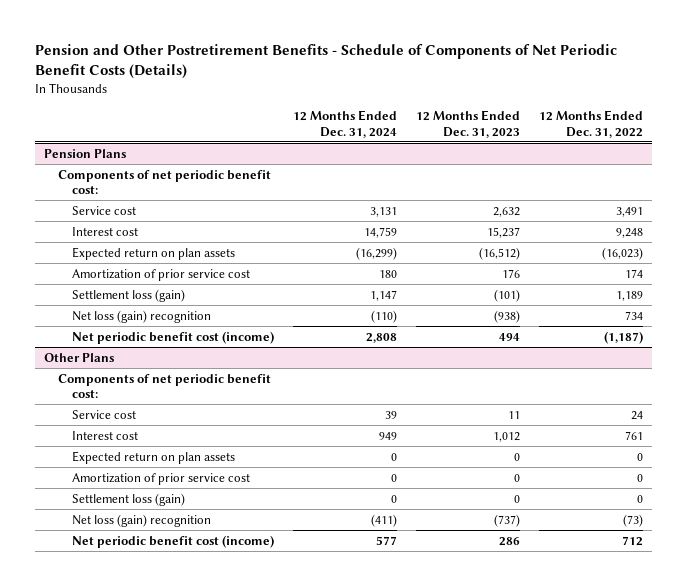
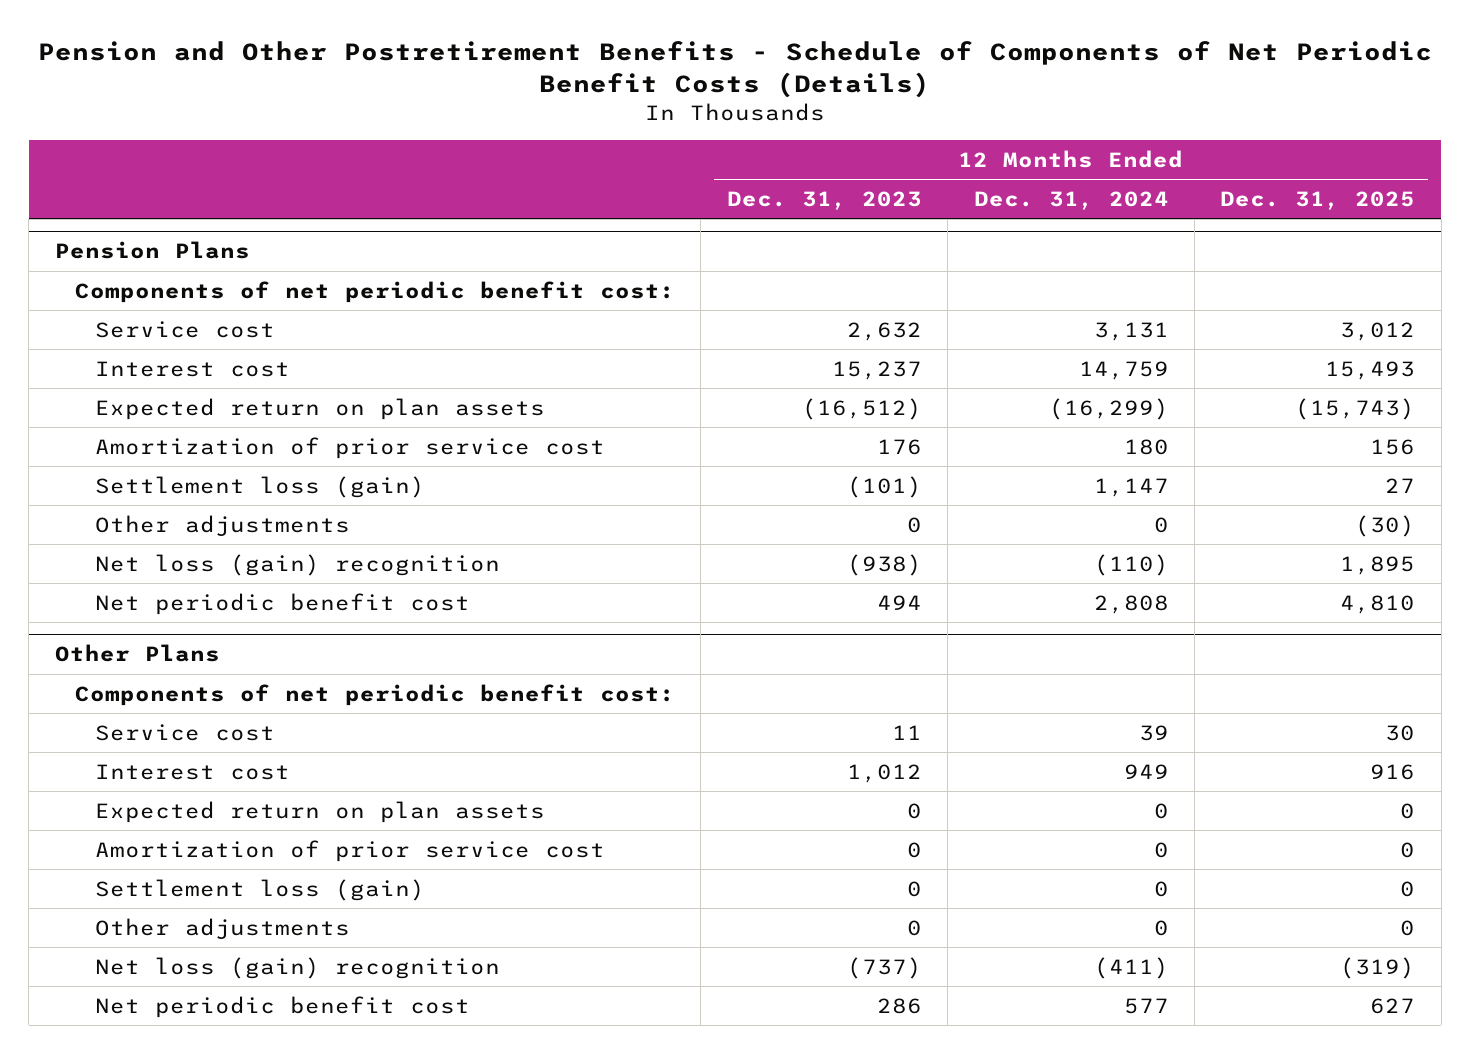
[538,110,643,138] 12 Months Ended Dec. 31, 2022 -> none
none -> [1220,190,1416,210] Dec. 31, 2025
none -> [94,514,350,536] Other adjustments
[72,330,275,344] Net periodic benefit cost (income) -> [94,592,470,615] Net periodic benefit cost
none -> [94,917,350,939] Other adjustments
[72,534,275,548] Net periodic benefit cost (income) -> [94,995,470,1018] Net periodic benefit cost

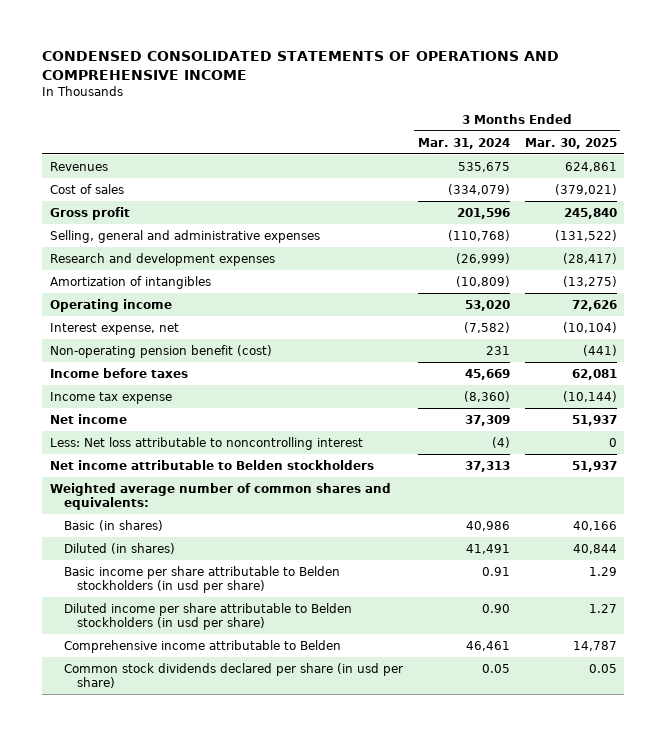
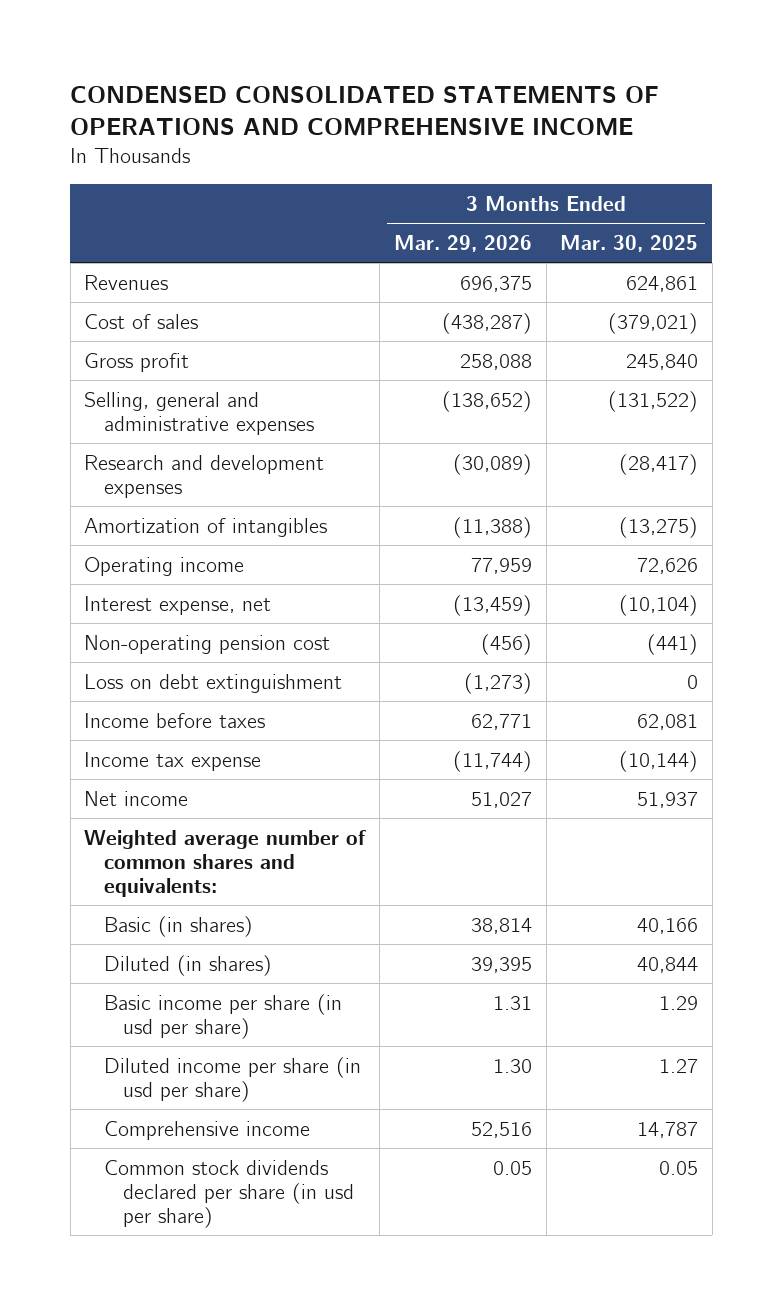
[417,137,510,149] Mar. 31, 2024 -> none
none -> [393,234,532,252] Mar. 29, 2026
[49,344,272,358] Non-operating pension benefit (cost) -> [84,634,331,654] Non-operating pension cost
none -> [84,673,343,693] Loss on debt extinguishment
[49,436,363,450] Less: Net loss attributable to noncontrolling interest -> none
[49,459,374,470] Net income attributable to Belden stockholders -> none
[63,565,340,594] Basic income per share attributable to Belden stockholders (in usd per share) -> [103,993,342,1039] Basic income per share (in usd per share)
[63,602,352,631] Diluted income per share attributable to Belden stockholders (in usd per share) -> [103,1056,361,1102] Diluted income per share (in usd per share)
[63,639,341,653] Comprehensive income attributable to Belden -> [103,1120,310,1140] Comprehensive income

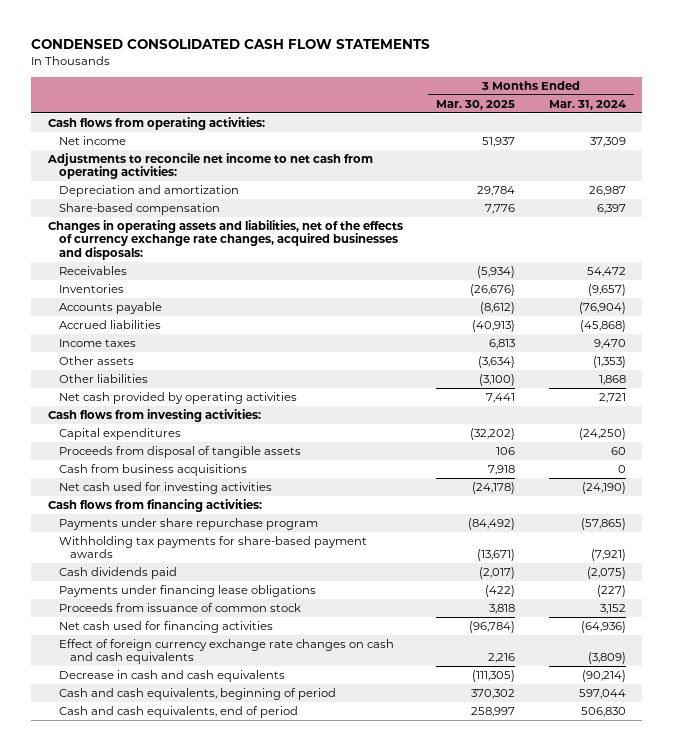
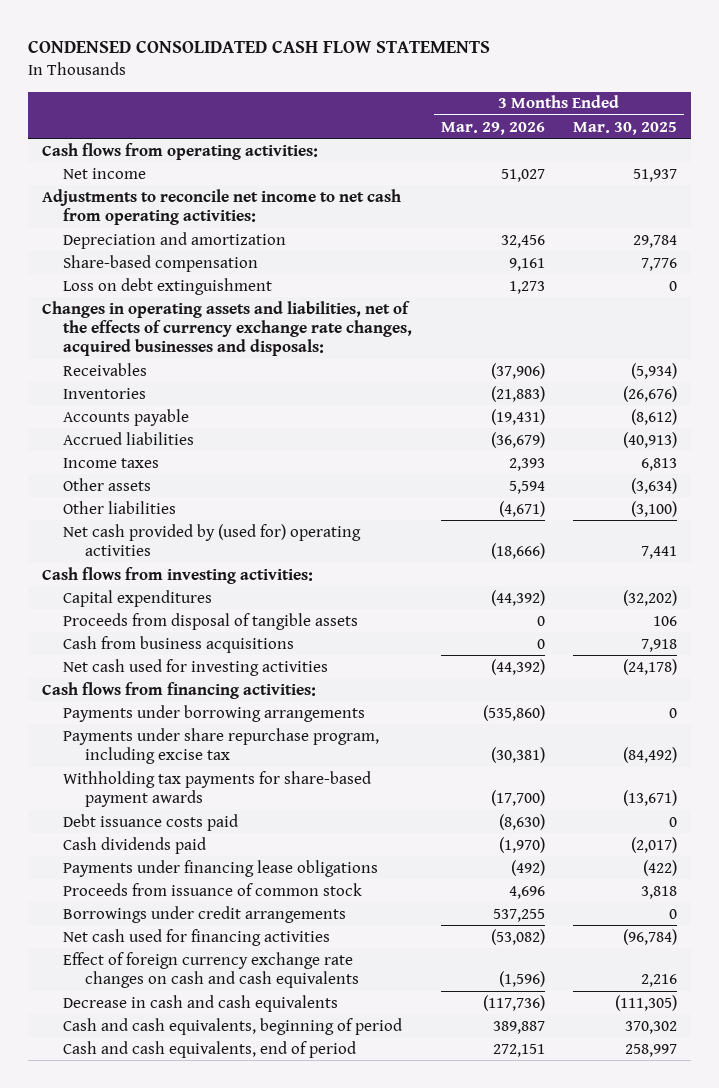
[548,99,626,110] Mar. 31, 2024 -> none
none -> [440,121,545,135] Mar. 29, 2026
none -> [63,277,273,295] Loss on debt extinguishment
[59,392,298,405] Net cash provided by operating activities -> [63,523,362,556] Net cash provided by (used for) operating activities
none -> [63,704,366,722] Payments under borrowing arrangements
[59,518,319,531] Payments under share repurchase program -> [63,727,380,764] Payments under share repurchase program, including excise tax
none -> [63,813,239,831] Debt issuance costs paid
none -> [63,905,347,923] Borrowings under credit arrangements

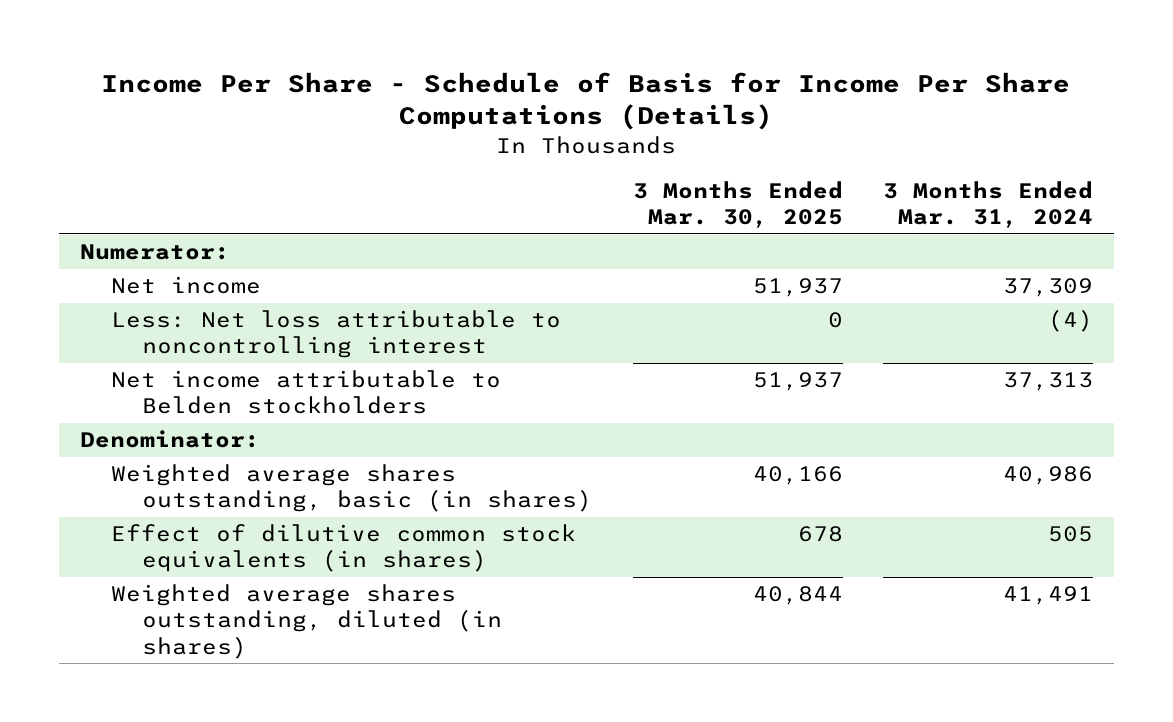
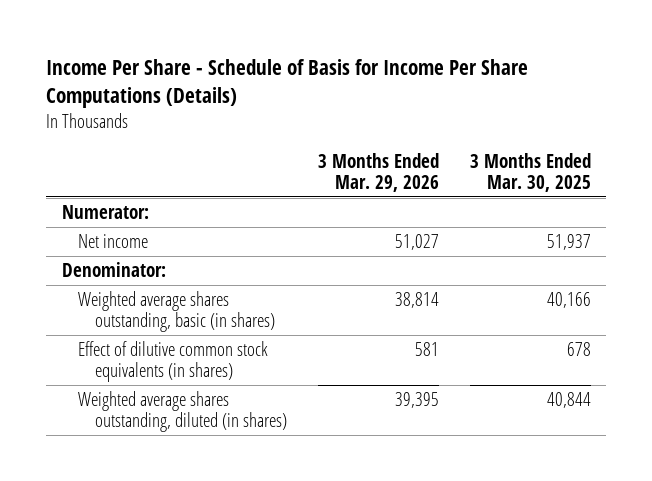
[883,180,1094,228] 3 Months Ended Mar. 31, 2024 -> none
none -> [317,152,439,193] 3 Months Ended Mar. 29, 2026
[111,310,562,359] Less: Net loss attributable to noncontrolling interest -> none
[111,370,502,415] Net income attributable to Belden stockholders -> none

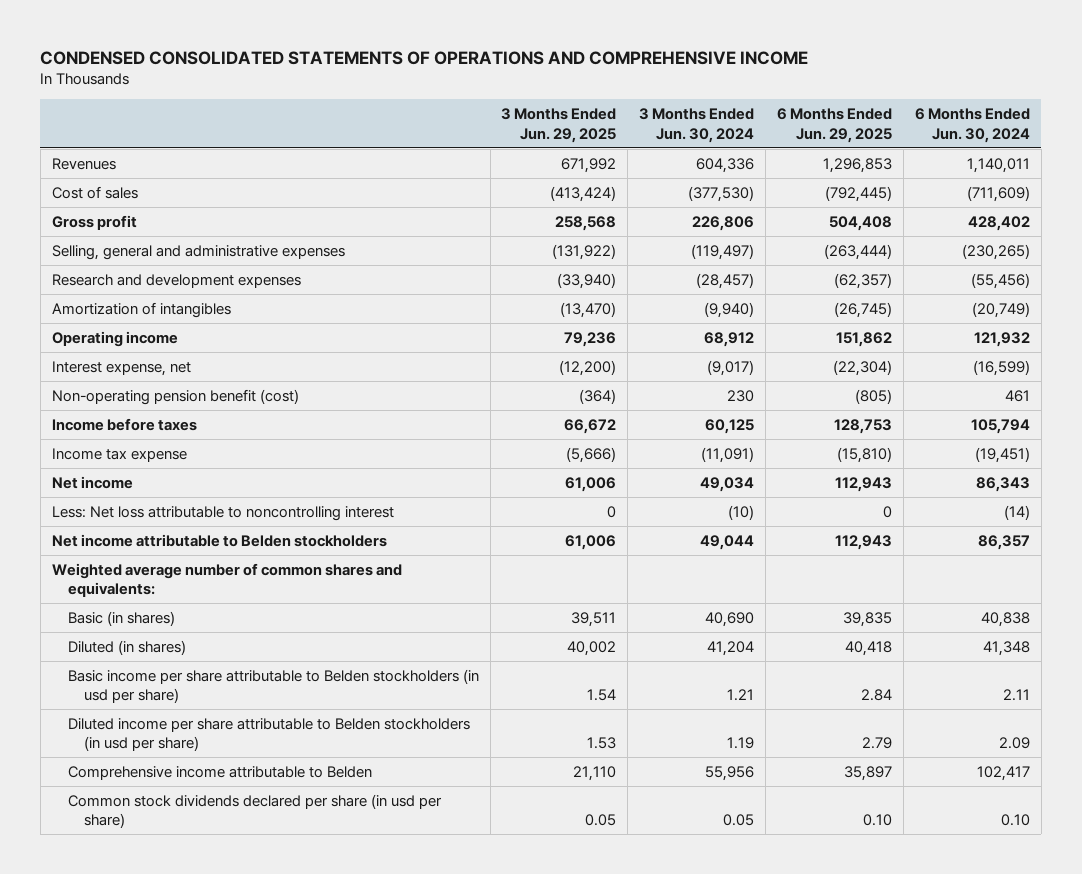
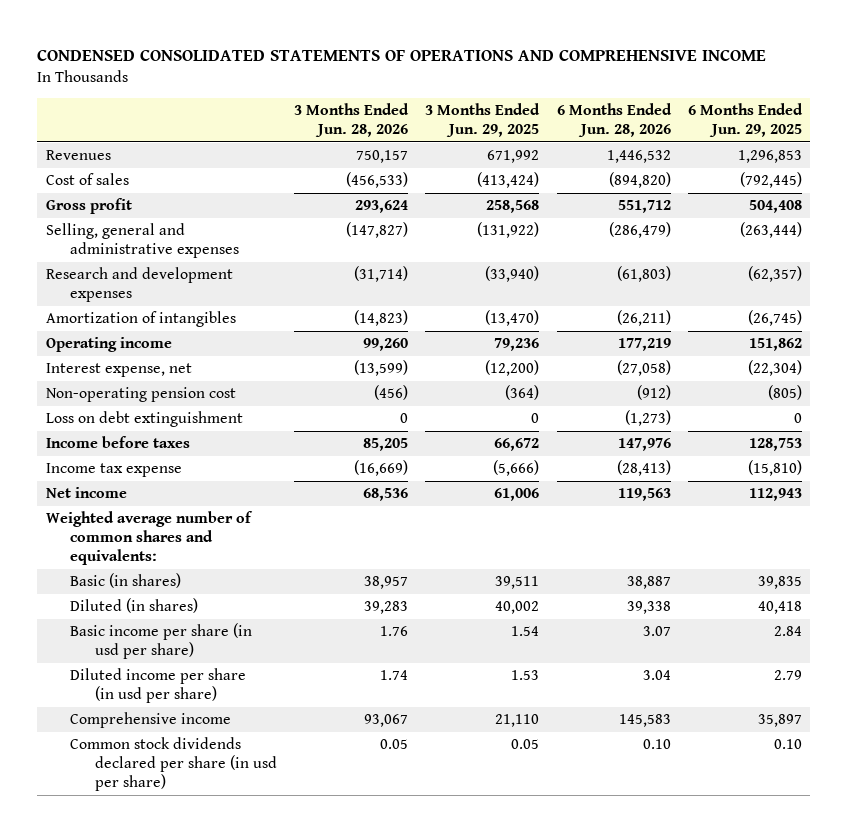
[639,108,755,143] 3 Months Ended Jun. 30, 2024 -> none
[915,108,1031,143] 6 Months Ended Jun. 30, 2024 -> none
none -> [293,102,409,137] 3 Months Ended Jun. 28, 2026
none -> [556,102,672,137] 6 Months Ended Jun. 28, 2026
[51,388,299,405] Non-operating pension benefit (cost) -> [45,387,236,403] Non-operating pension cost
none -> [45,411,243,428] Loss on debt extinguishment
[51,505,394,521] Less: Net loss attributable to noncontrolling interest -> none
[51,533,387,547] Net income attributable to Belden stockholders -> none
[67,668,479,704] Basic income per share attributable to Belden stockholders (in usd per share) -> [70,623,253,660] Basic income per share (in usd per share)
[67,717,470,752] Diluted income per share attributable to Belden stockholders (in usd per share) -> [70,668,247,704] Diluted income per share (in usd per share)
[67,765,372,780] Comprehensive income attributable to Belden -> [70,712,232,729] Comprehensive income

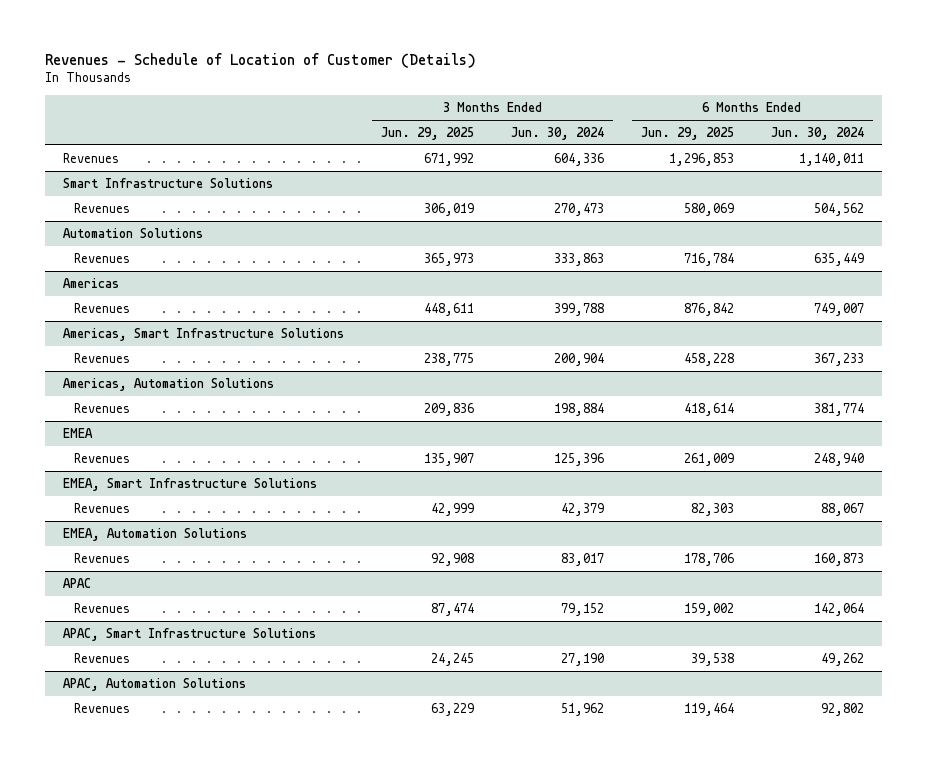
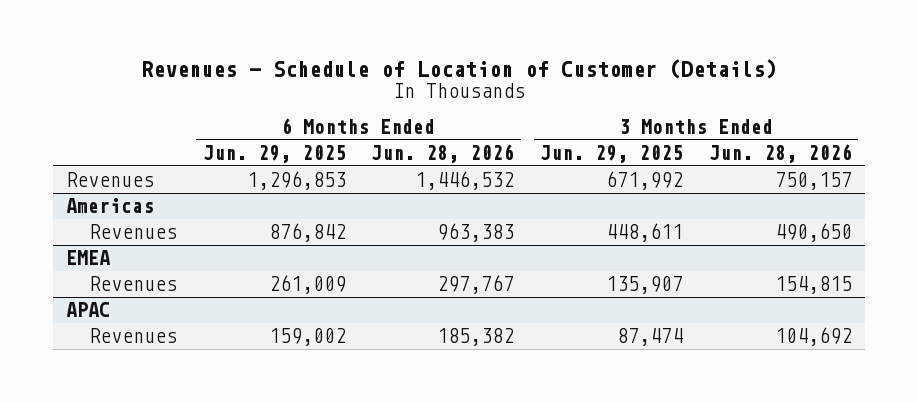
[510,127,604,141] Jun. 30, 2024 -> none
[770,127,864,141] Jun. 30, 2024 -> none
none -> [371,144,515,164] Jun. 28, 2026
none -> [708,144,852,164] Jun. 28, 2026
[63,177,274,188] Smart Infrastructure Solutions -> none
[73,202,130,213] Revenues -> none
[63,227,204,238] Automation Solutions -> none
[73,252,130,263] Revenues -> none
[63,327,345,341] Americas, Smart Infrastructure Solutions -> none
[73,352,130,363] Revenues -> none
[63,377,275,391] Americas, Automation Solutions -> none
[73,402,130,413] Revenues -> none
[63,477,318,491] EMEA, Smart Infrastructure Solutions -> none
[73,502,130,513] Revenues -> none
[63,527,248,541] EMEA, Automation Solutions -> none
[73,552,130,563] Revenues -> none
[63,627,317,641] APAC, Smart Infrastructure Solutions -> none
[73,652,130,663] Revenues -> none
[63,677,247,691] APAC, Automation Solutions -> none
[73,702,130,713] Revenues -> none

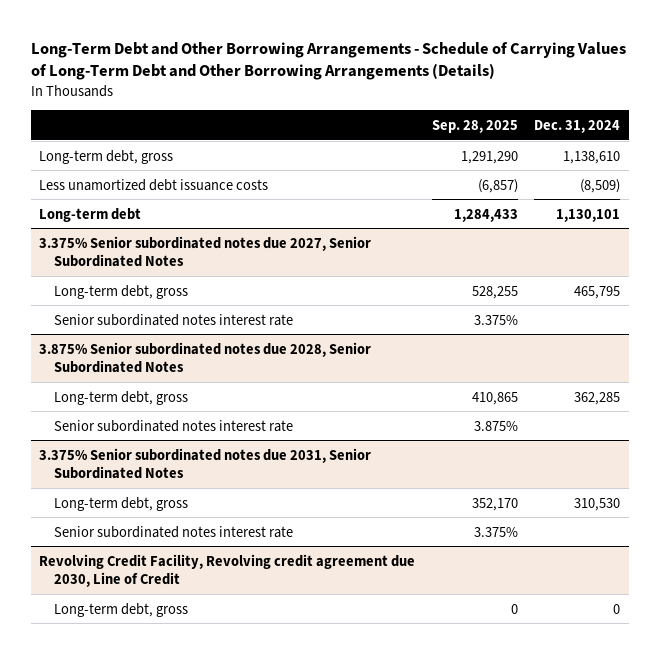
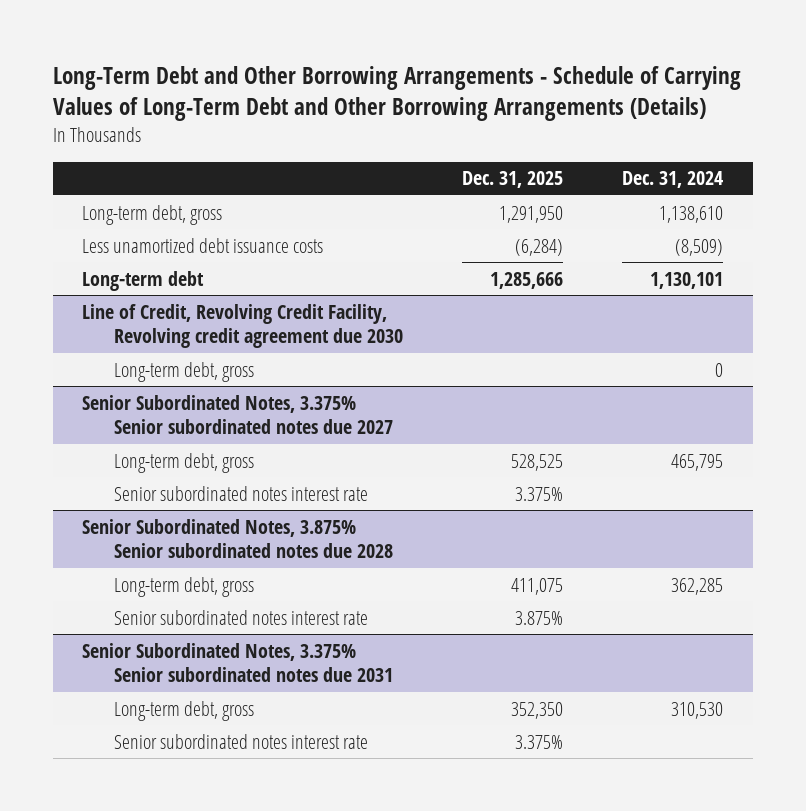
[431,119,518,133] Sep. 28, 2025 -> none
none -> [462,171,564,189] Dec. 31, 2025
none -> [82,303,404,349] Line of Credit, Revolving Credit Facility, Revolving credit agreement due 2030
none -> [114,361,255,382] Long-term debt, gross
[39,235,372,268] 3.375% Senior subordinated notes due 2027, Senior Subordinated Notes -> [82,394,394,435] Senior Subordinated Notes, 3.375% Senior subordinated notes due 2027
[39,341,372,374] 3.875% Senior subordinated notes due 2028, Senior Subordinated Notes -> [82,518,394,559] Senior Subordinated Notes, 3.875% Senior subordinated notes due 2028
[39,447,372,480] 3.375% Senior subordinated notes due 2031, Senior Subordinated Notes -> [82,642,394,683] Senior Subordinated Notes, 3.375% Senior subordinated notes due 2031
[39,553,416,588] Revolving Credit Facility, Revolving credit agreement due 2030, Line of Credit -> none
[53,602,188,617] Long-term debt, gross -> none

